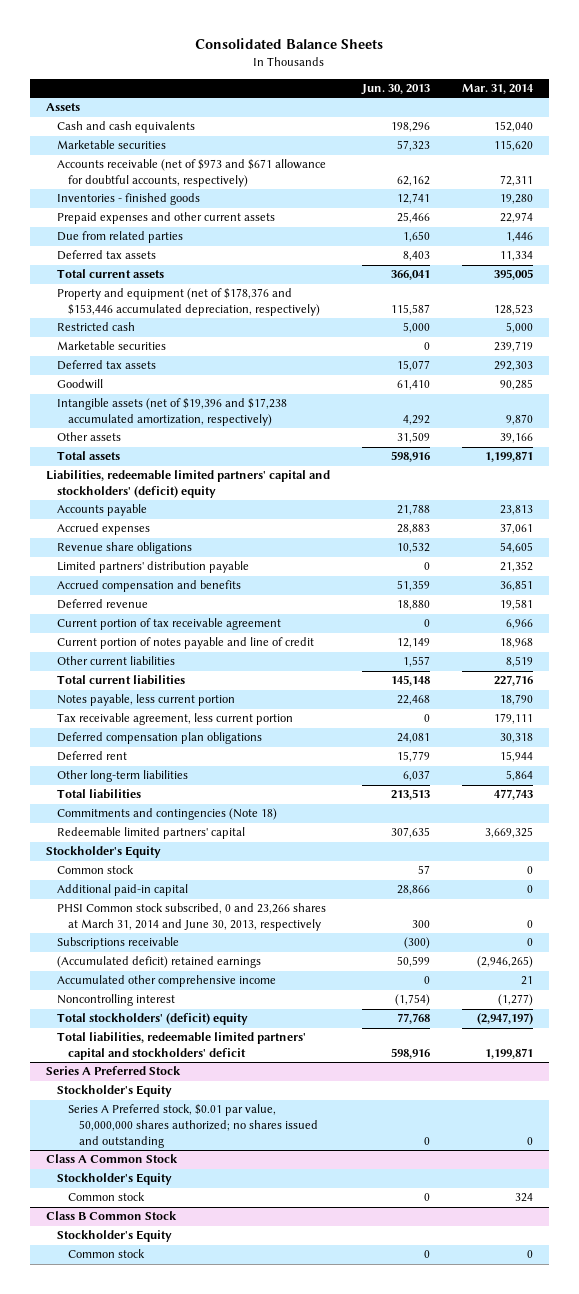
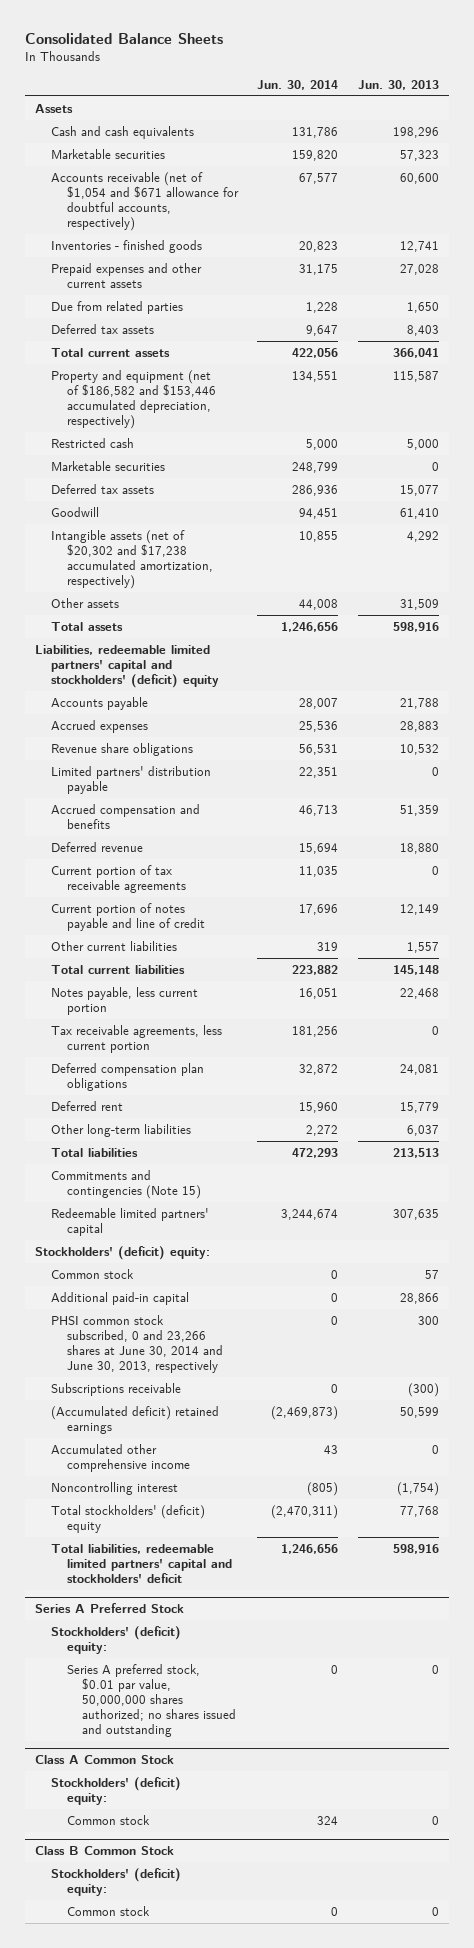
[462,84,535,95] Mar. 31, 2014 -> none
none -> [257,79,339,90] Jun. 30, 2014
[56,159,326,188] Accounts receivable (net of $973 and $671 allowance for doubtful accounts, respectively) -> [50,171,239,231] Accounts receivable (net of $1,054 and $671 allowance for doubtful accounts, respectively)
[396,176,430,187] 62,162 -> [400,172,440,184] 60,600
[396,212,430,224] 25,466 -> [400,263,440,275] 27,028
[56,288,321,317] Property and equipment (net of $178,376 and $153,446 accumulated depreciation, respectively) -> [50,369,216,429] Property and equipment (net of $186,582 and $153,446 accumulated depreciation, respectively)
[56,398,287,427] Intangible assets (net of $19,396 and $17,238 accumulated amortization, respectively) -> [50,529,213,589] Intangible assets (net of $20,302 and $17,238 accumulated amortization, respectively)
[56,618,281,631] Current portion of tax receivable agreement -> [50,864,186,893] Current portion of tax receivable agreements
[56,713,293,726] Tax receivable agreement, less current portion -> [50,1024,222,1053] Tax receivable agreements, less current portion
[56,808,277,821] Commitments and contingencies (Note 18) -> [50,1169,201,1199] Commitments and contingencies (Note 15)
[45,846,161,859] Stockholder's Equity -> [34,1245,210,1260] Stockholders' (deficit) equity:
[56,903,326,932] PHSI Common stock subscribed, 0 and 23,266 shares at March 31, 2014 and June 30, 2013, respectively -> [50,1314,223,1373] PHSI common stock subscribed, 0 and 23,266 shares at June 30, 2014 and June 30, 2013, respectively
[56,1085,172,1098] Stockholder's Equity -> [50,1625,181,1654] Stockholders' (deficit) equity:
[68,1104,319,1148] Series A Preferred stock, $0.01 par value, 50,000,000 shares authorized; no shares issued and outstanding -> [66,1663,237,1737] Series A preferred stock, $0.01 par value, 50,000,000 shares authorized; no shares issued and outstanding
[56,1173,172,1186] Stockholder's Equity -> [50,1776,181,1805] Stockholders' (deficit) equity:
[56,1230,172,1243] Stockholder's Equity -> [50,1867,181,1896] Stockholders' (deficit) equity:

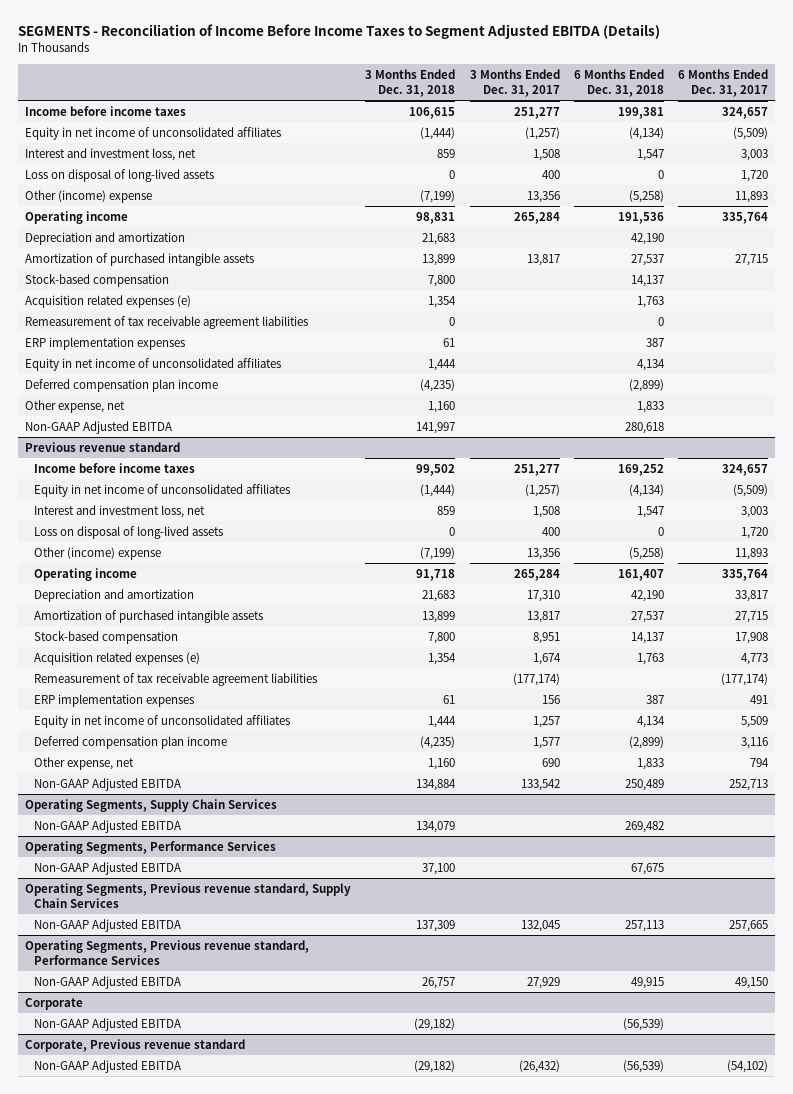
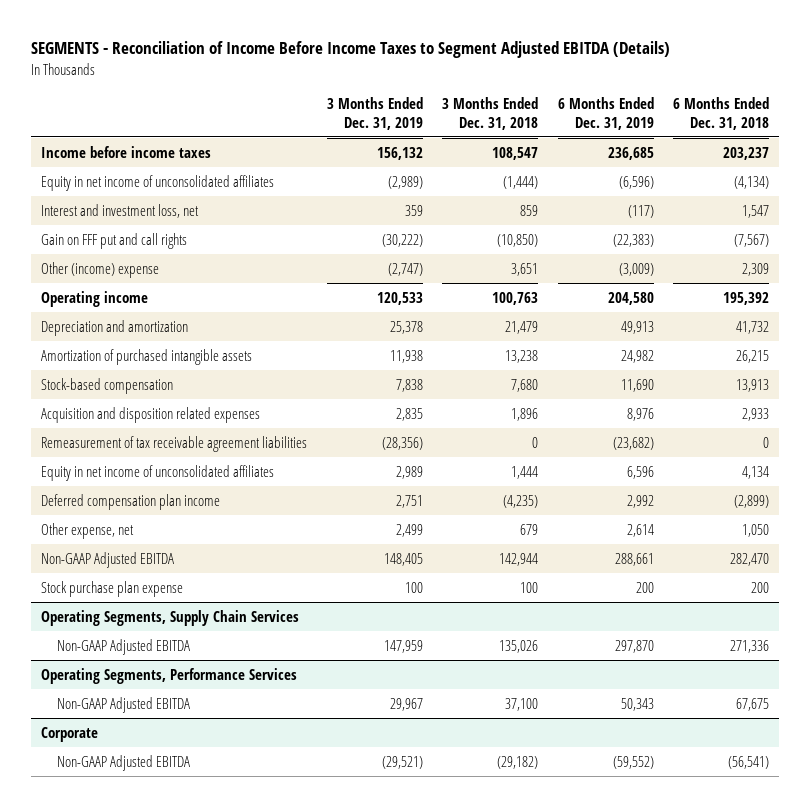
[469,68,560,97] 3 Months Ended Dec. 31, 2017 -> none
[677,68,768,97] 6 Months Ended Dec. 31, 2017 -> none
none -> [326,96,423,130] 3 Months Ended Dec. 31, 2019
none -> [557,96,654,130] 6 Months Ended Dec. 31, 2019
[409,106,456,119] 106,615 -> [492,146,539,160] 108,547
[617,106,664,119] 199,381 -> [723,146,770,160] 203,237
[25,168,215,182] Loss on disposal of long-lived assets -> none
none -> [41,232,188,249] Gain on FFF put and call rights
[420,189,456,203] (7,199) -> [511,262,539,276] 3,651
[628,189,664,203] (5,258) -> [742,262,770,276] 2,309
[416,211,456,224] 98,831 -> [492,291,539,305] 100,763
[617,211,664,224] 191,536 -> [723,291,770,305] 195,392
[422,232,456,245] 21,683 -> [505,320,539,334] 21,479
[630,232,664,245] 42,190 -> [736,320,770,334] 41,732
[422,253,456,266] 13,899 -> [505,349,539,363] 13,238
[630,253,664,266] 27,537 -> [736,349,770,363] 26,215
[428,274,456,287] 7,800 -> [511,378,539,392] 7,680
[630,274,664,287] 14,137 -> [736,378,770,392] 13,913
[25,294,192,308] Acquisition related expenses (e) -> [41,406,261,423] Acquisition and disposition related expenses
[428,295,457,308] 1,354 -> [511,407,539,421] 1,896
[636,295,664,308] 1,763 -> [742,407,770,421] 2,933
[25,336,186,350] ERP implementation expenses -> none
[25,441,181,452] Previous revenue standard -> none
[34,462,196,473] Income before income taxes -> none
[34,483,291,497] Equity in net income of unconsolidated affiliates -> none
[34,504,206,518] Interest and investment loss, net -> none
[34,525,224,539] Loss on disposal of long-lived assets -> none
[34,546,162,560] Other (income) expense -> none
[34,567,138,581] Operating income -> none
[34,588,195,602] Depreciation and amortization -> none
[34,609,264,623] Amortization of purchased intangible assets -> none
[34,630,179,644] Stock-based compensation -> none
[34,651,201,665] Acquisition related expenses (e) -> none
[34,672,318,686] Remeasurement of tax receivable agreement liabilities -> none
[34,693,195,707] ERP implementation expenses -> none
[34,714,291,728] Equity in net income of unconsolidated affiliates -> none
[34,735,228,749] Deferred compensation plan income -> none
[34,756,135,770] Other expense, net -> none
[34,777,182,791] Non-GAAP Adjusted EBITDA -> none
[428,400,456,413] 1,160 -> [520,523,539,535] 679
[636,400,664,413] 1,833 -> [742,523,770,537] 1,050
[416,421,456,434] 141,997 -> [499,552,539,566] 142,944
[624,421,664,434] 280,618 -> [730,552,770,566] 282,470
none -> [41,580,184,597] Stock purchase plan expense
[416,820,456,833] 134,079 -> [499,639,539,653] 135,026
[624,820,664,833] 269,482 -> [730,639,770,653] 271,336
[25,882,352,909] Operating Segments, Previous revenue standard, Supply Chain Services -> none
[34,918,182,932] Non-GAAP Adjusted EBITDA -> none
[25,939,310,966] Operating Segments, Previous revenue standard, Performance Services -> none
[34,975,182,989] Non-GAAP Adjusted EBITDA -> none
[25,1038,246,1052] Corporate, Previous revenue standard -> none
[34,1059,182,1073] Non-GAAP Adjusted EBITDA -> none
[622,1017,664,1031] (56,539) -> [728,755,770,769] (56,541)

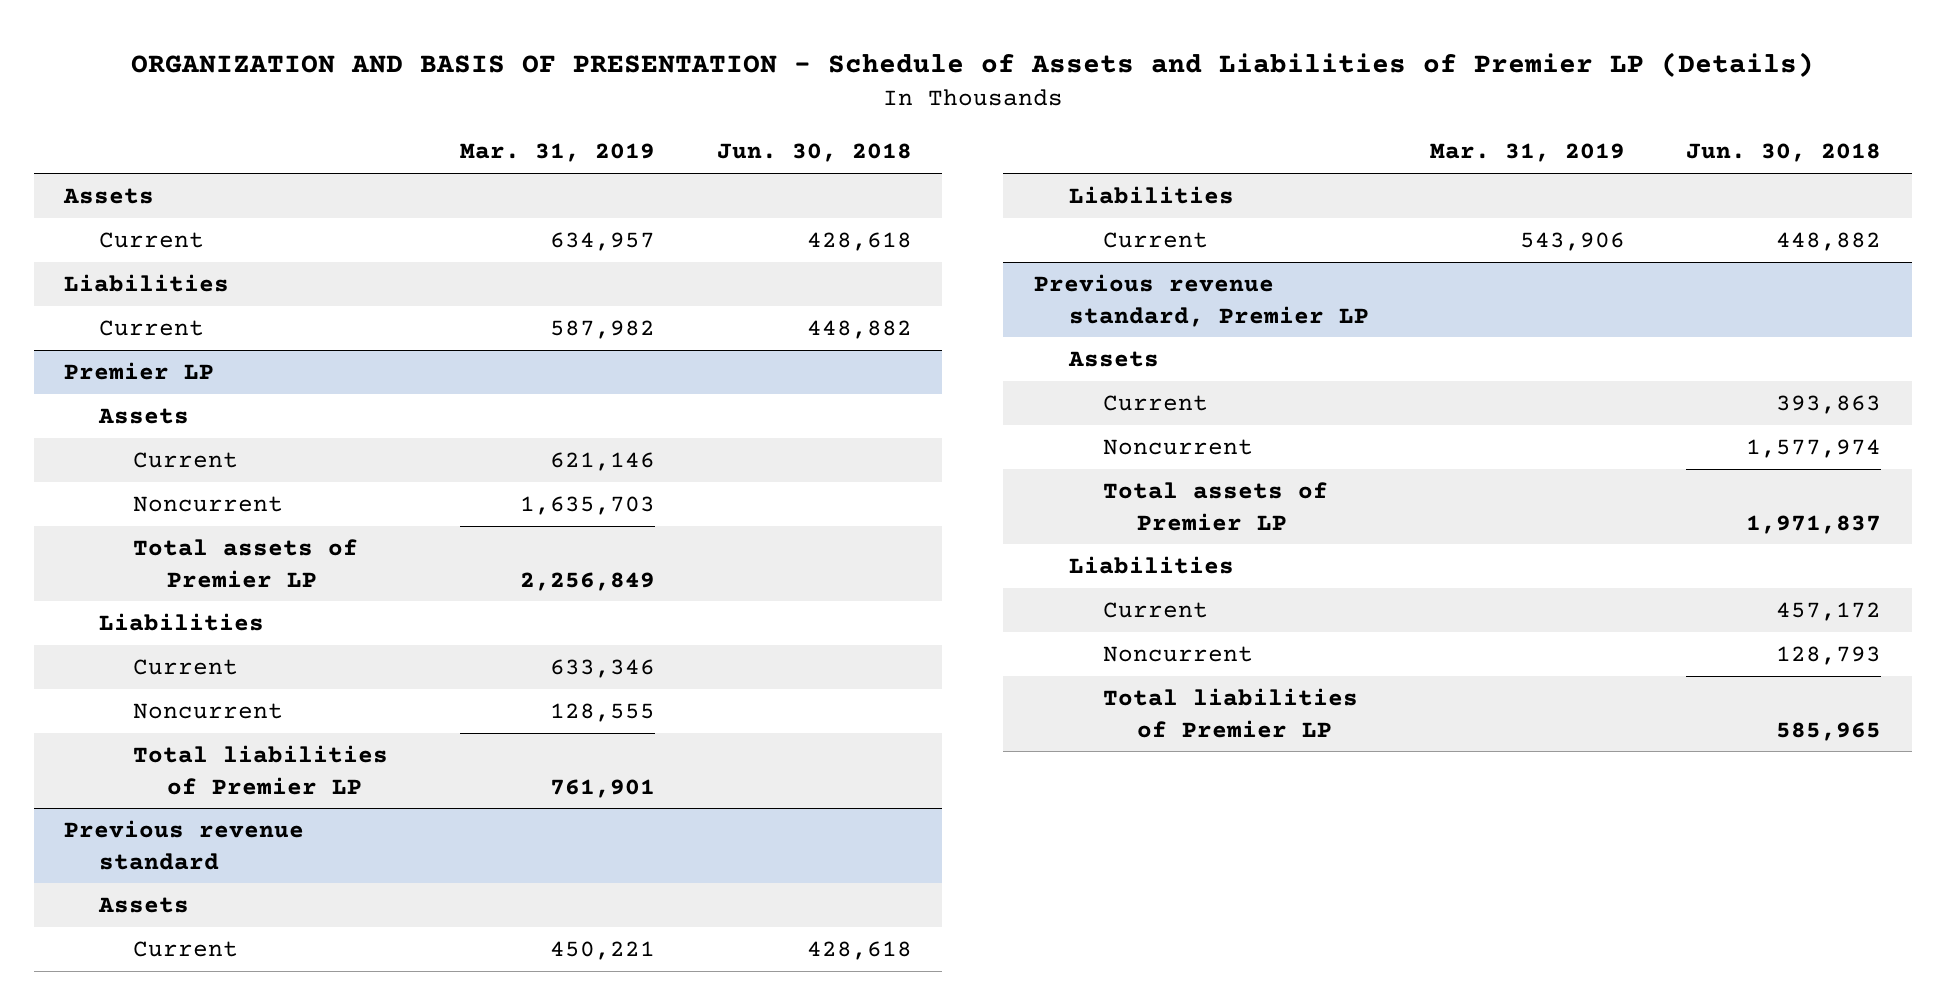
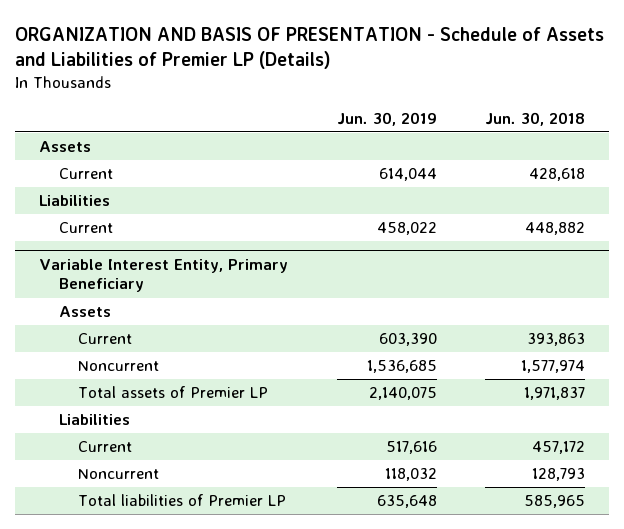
[460,143,656,163] Mar. 31, 2019 -> none
none -> [336,111,437,126] Jun. 30, 2019
[97,408,189,425] Assets -> none
[133,452,239,469] Current -> none
[133,496,284,513] Noncurrent -> none
[133,539,359,588] Total assets of Premier LP -> none
[98,613,264,632] Liabilities -> none
[133,659,239,676] Current -> none
[133,703,284,720] Noncurrent -> none
[133,745,389,795] Total liabilities of Premier LP -> none
[64,820,305,870] Previous revenue standard -> none
[97,897,189,914] Assets -> none
[133,941,239,958] Current -> none
[1068,186,1234,205] Liabilities -> none
[1102,232,1208,249] Current -> none
[1034,274,1369,327] Previous revenue standard, Premier LP -> none
[64,362,215,381] Premier LP -> [39,258,289,293] Variable Interest Entity, Primary Beneficiary

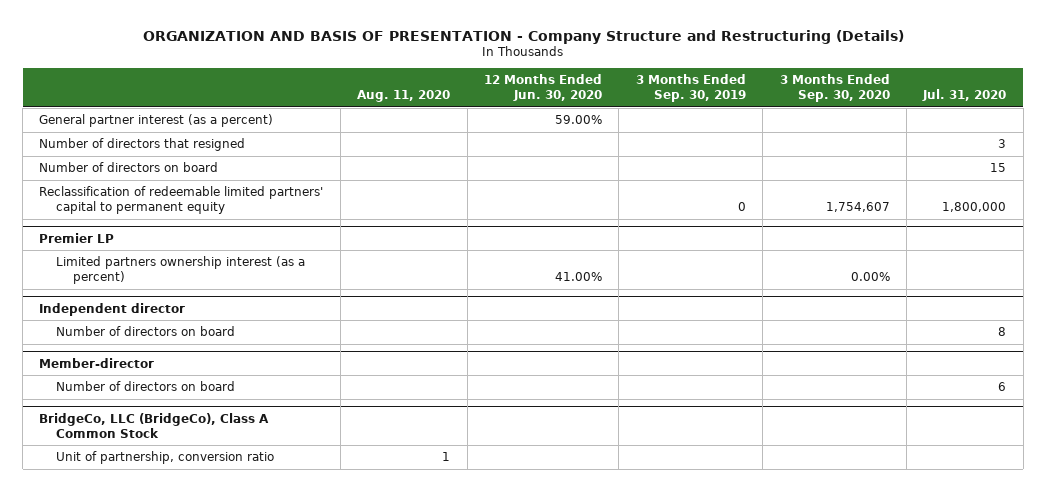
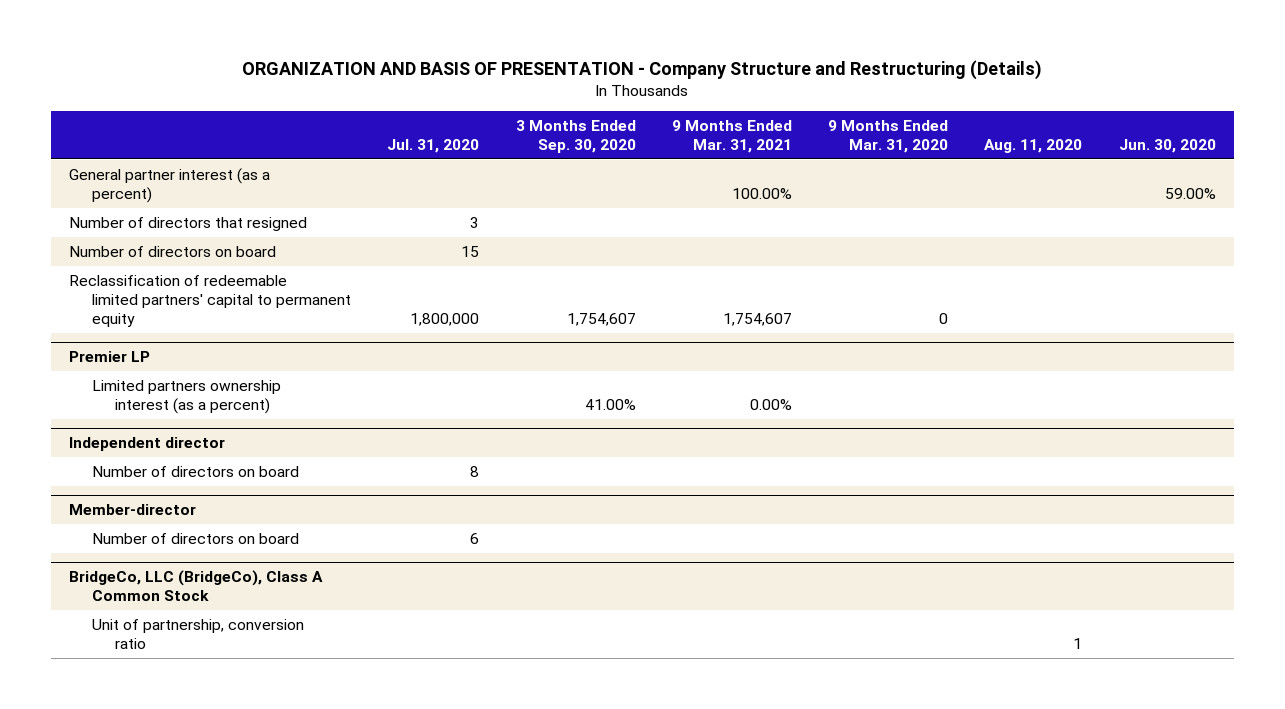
[484,74,603,102] 12 Months Ended Jun. 30, 2020 -> none
[635,74,746,103] 3 Months Ended Sep. 30, 2019 -> none
none -> [671,119,792,153] 9 Months Ended Mar. 31, 2021
none -> [828,119,949,153] 9 Months Ended Mar. 31, 2020
none -> [1118,138,1216,153] Jun. 30, 2020
[850,272,890,282] 0.00% -> [584,398,636,410] 41.00%

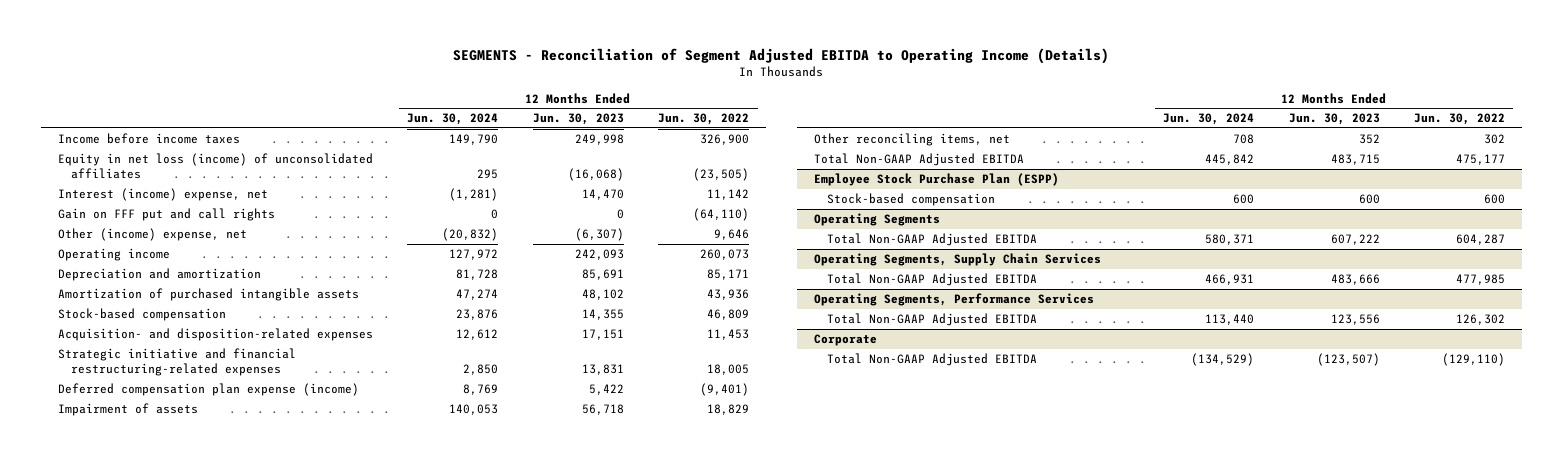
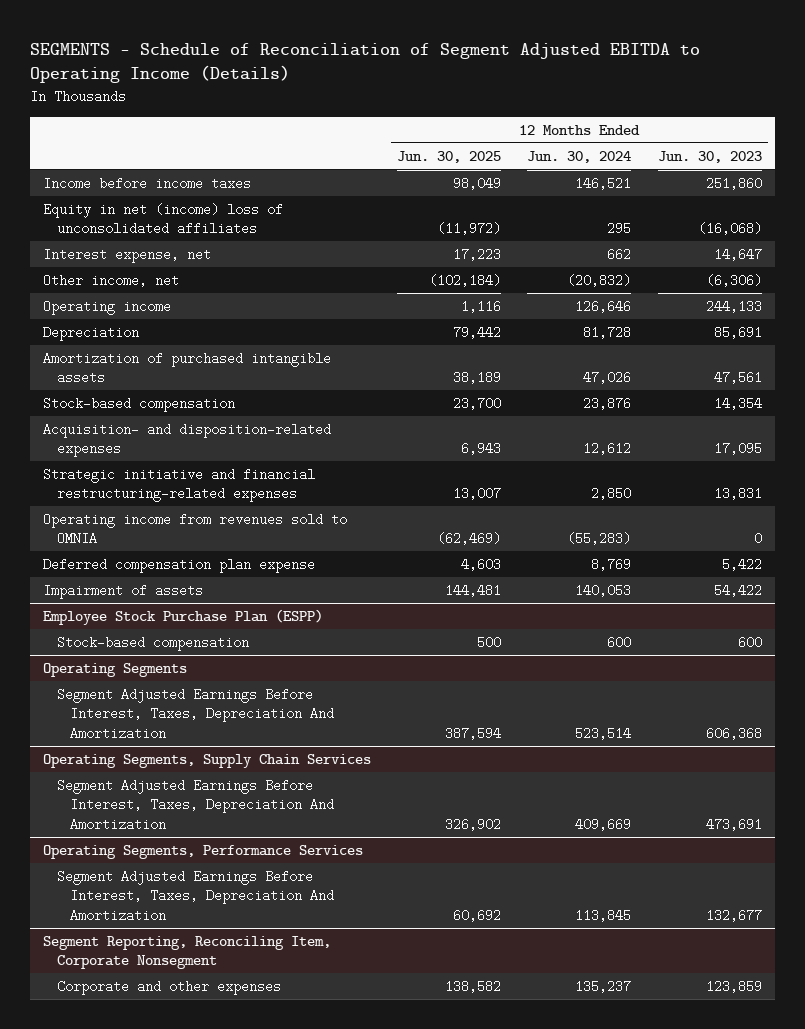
[453,47,1110,64] SEGMENTS - Reconciliation of Segment Adjusted EBITDA to Operating Income (Details) -> [29,42,700,84] SEGMENTS - Schedule of Reconciliation of Segment Adjusted EBITDA to Operating Income (Details)
[657,113,749,126] Jun. 30, 2022 -> none
none -> [397,150,502,163] Jun. 30, 2025
[57,208,275,222] Gain on FFF put and call rights -> none
[449,134,499,146] 149,790 -> [575,176,632,190] 146,521
[574,134,624,146] 249,998 -> [705,176,762,190] 251,860
[57,153,373,180] Equity in net loss (income) of unconsolidated affiliates -> [42,202,283,236] Equity in net (income) loss of unconsolidated affiliates
[57,188,268,202] Interest (income) expense, net -> [42,247,211,263] Interest expense, net
[449,188,499,202] (1,281) -> [607,247,632,261] 662
[581,189,624,201] 14,470 -> [713,247,762,261] 14,647
[57,228,247,242] Other (income) expense, net -> [42,273,179,287] Other income, net
[574,228,624,242] (6,307) -> [705,273,762,287] (6,306)
[449,249,499,261] 127,972 -> [575,299,632,313] 126,646
[574,249,624,261] 242,093 -> [705,299,762,313] 244,133
[57,268,261,282] Depreciation and amortization -> [42,325,139,341] Depreciation
[456,289,499,301] 47,274 -> [583,371,632,385] 47,026
[581,289,624,301] 48,102 -> [713,371,762,385] 47,561
[581,309,624,321] 14,355 -> [713,396,762,410] 14,354
[581,329,624,341] 17,151 -> [713,442,762,456] 17,095
[813,133,1010,147] Other reconciling items, net -> none
[813,153,1024,167] Total Non-GAAP Adjusted EBITDA -> none
none -> [42,512,347,546] Operating income from revenues sold to OMNIA
[57,383,359,397] Deferred compensation plan expense (income) -> [42,557,315,573] Deferred compensation plan expense
[581,404,624,416] 56,718 -> [713,583,762,597] 54,422
[826,233,1037,247] Total Non-GAAP Adjusted EBITDA -> none
none -> [56,687,335,740] Segment Adjusted Earnings Before Interest, Taxes, Depreciation And Amortization
[826,273,1037,287] Total Non-GAAP Adjusted EBITDA -> none
none -> [56,778,335,831] Segment Adjusted Earnings Before Interest, Taxes, Depreciation And Amortization
[826,313,1037,327] Total Non-GAAP Adjusted EBITDA -> none
[826,353,1037,367] Total Non-GAAP Adjusted EBITDA -> none
none -> [56,869,335,922] Segment Adjusted Earnings Before Interest, Taxes, Depreciation And Amortization
[813,334,877,347] Corporate -> [42,935,331,970] Segment Reporting, Reconciling Item, Corporate Nonsegment
none -> [56,979,281,995] Corporate and other expenses

